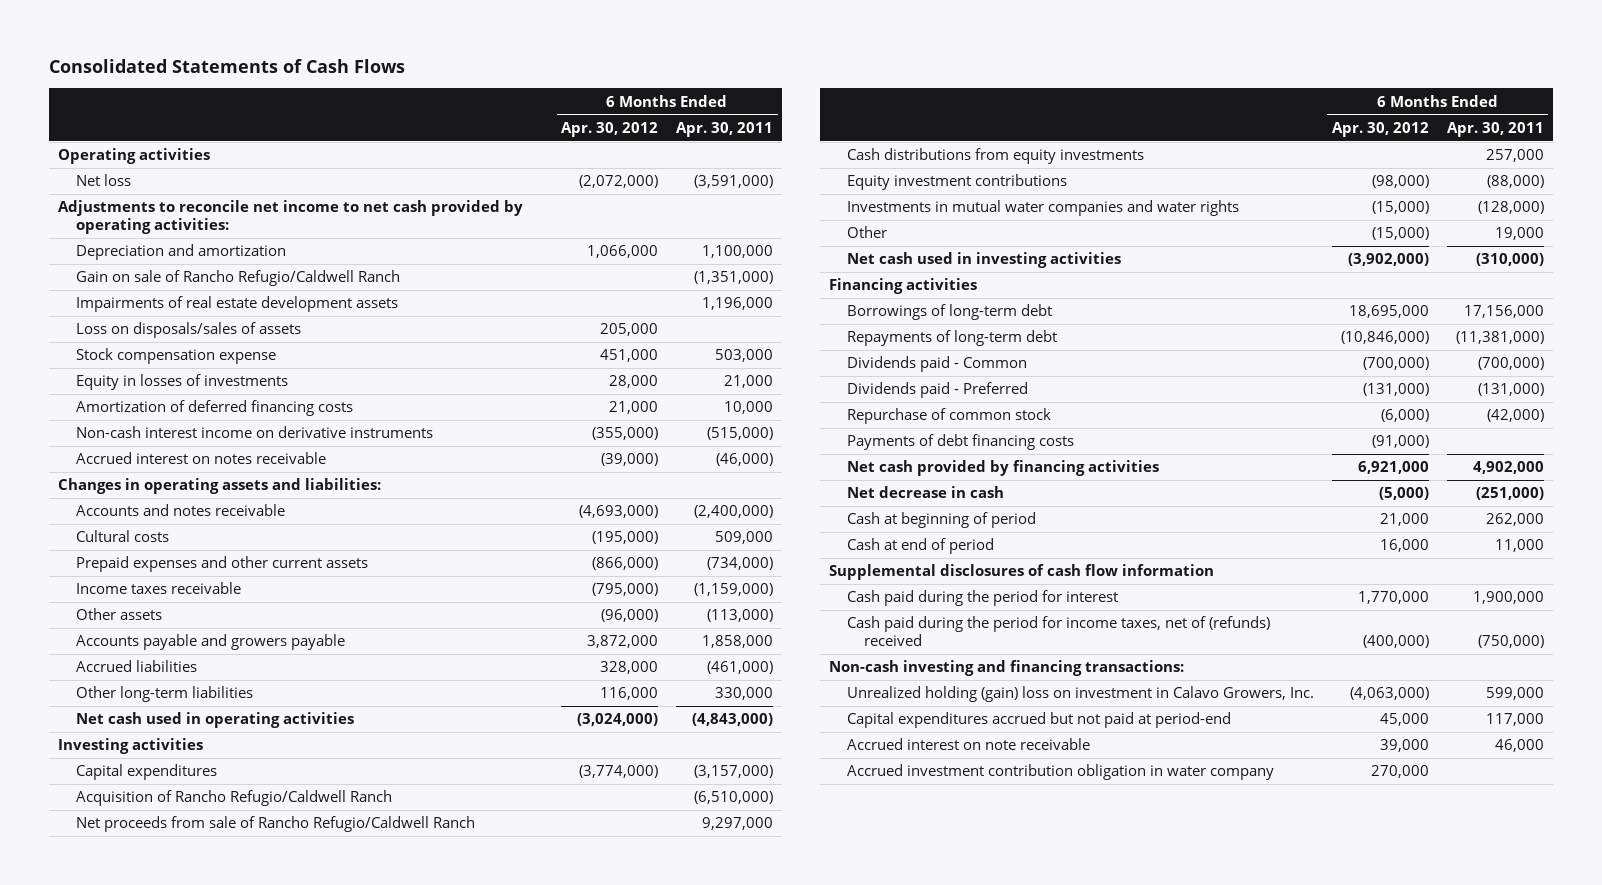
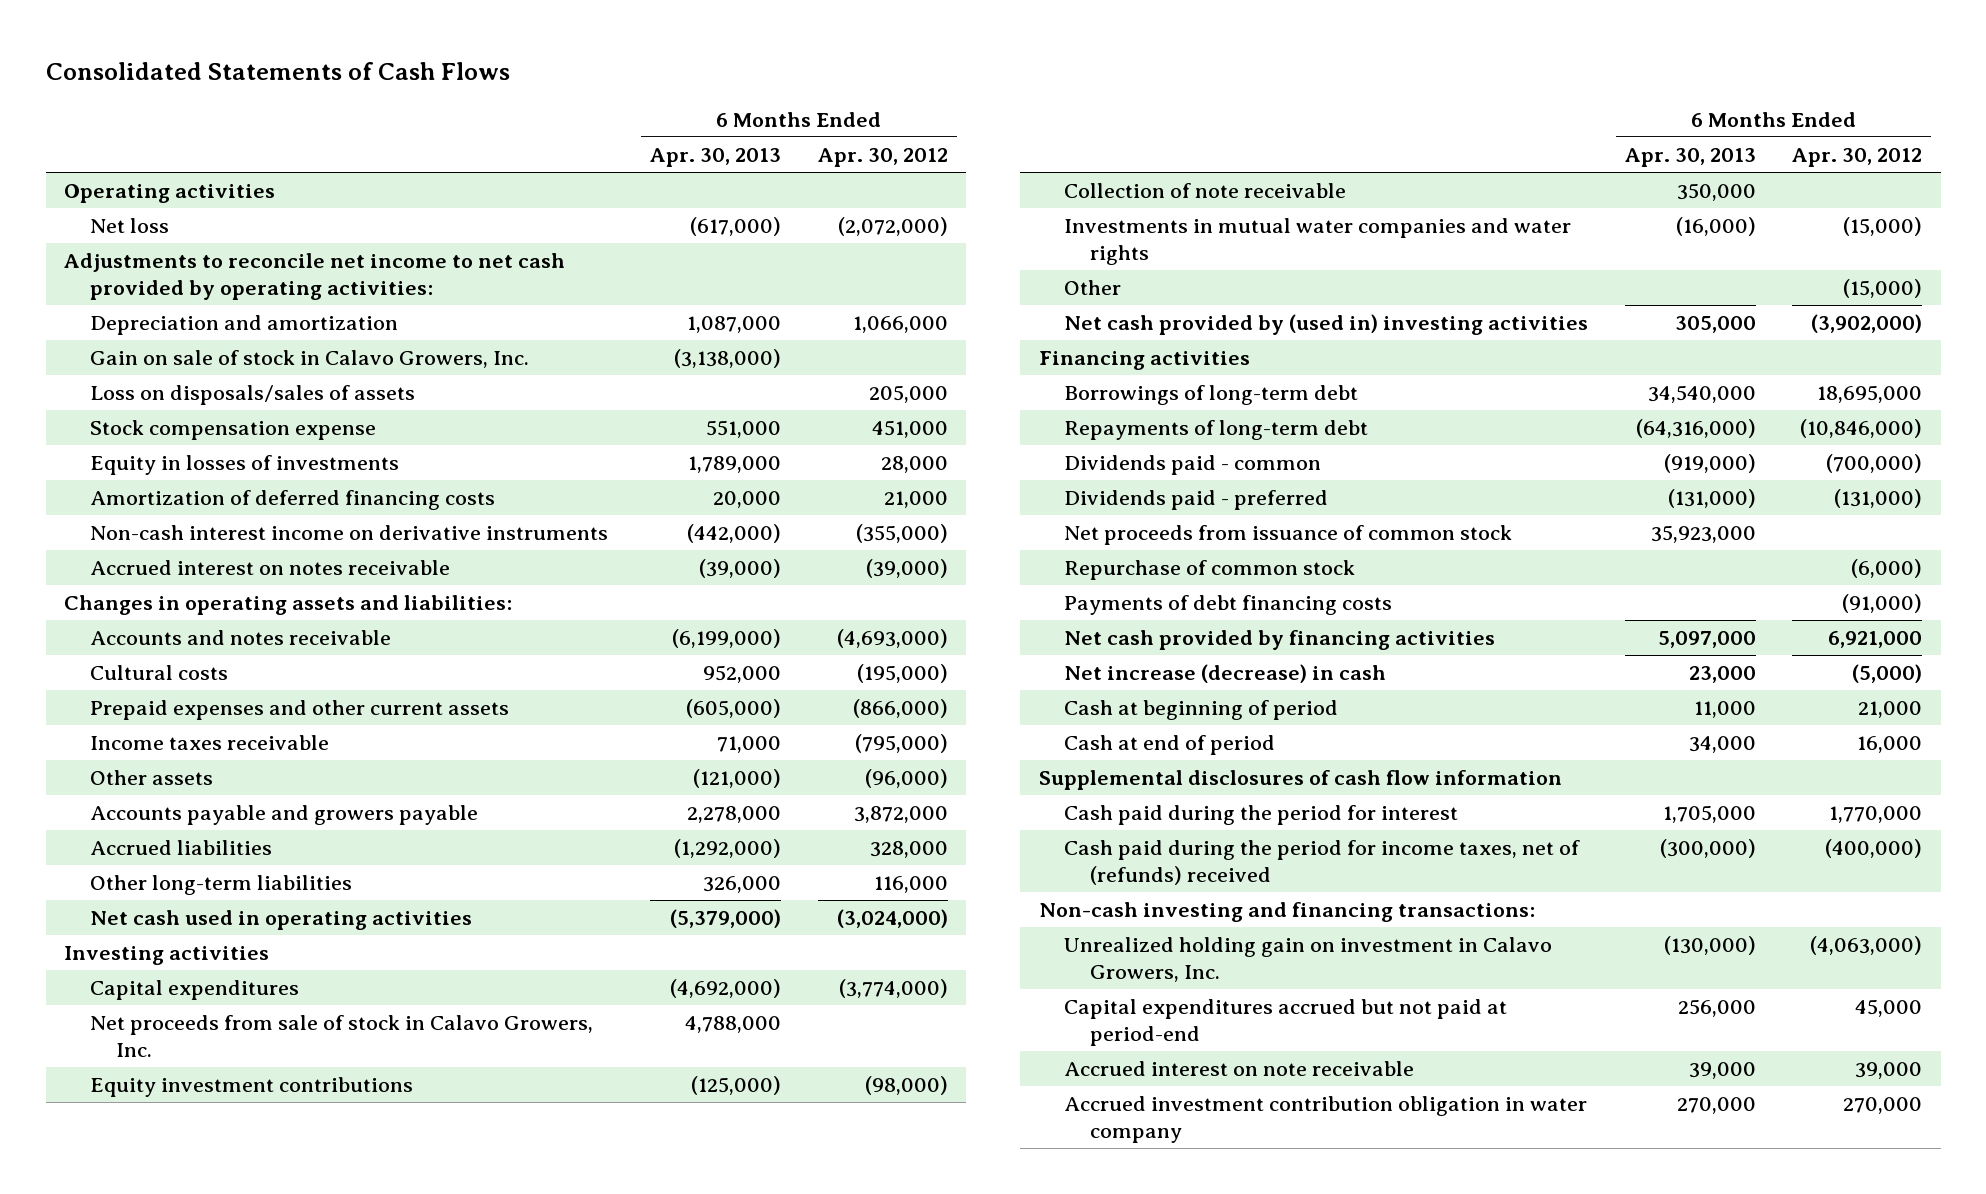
[676,121,774,137] Apr. 30, 2011 -> none
none -> [650,148,782,168] Apr. 30, 2013
[76,270,401,287] Gain on sale of Rancho Refugio/Caldwell Ranch -> none
[76,296,399,313] Impairments of real estate development assets -> none
none -> [89,350,529,369] Gain on sale of stock in Calavo Growers, Inc.
[76,790,393,807] Acquisition of Rancho Refugio/Caldwell Ranch -> none
[76,816,476,833] Net proceeds from sale of Rancho Refugio/Caldwell Ranch -> none
[846,148,1144,165] Cash distributions from equity investments -> none
none -> [89,1015,593,1057] Net proceeds from sale of stock in Calavo Growers, Inc.
none -> [1064,183,1347,199] Collection of note receivable
[846,252,1121,269] Net cash used in investing activities -> [1064,314,1589,336] Net cash provided by (used in) investing activities
[846,356,1027,373] Dividends paid - Common -> [1064,455,1322,476] Dividends paid - common
[846,382,1028,399] Dividends paid - Preferred -> [1064,490,1329,511] Dividends paid - preferred
none -> [1064,525,1513,546] Net proceeds from issuance of common stock
[846,486,1004,499] Net decrease in cash -> [1064,664,1387,684] Net increase (decrease) in cash
[846,686,1314,703] Unrealized holding (gain) loss on investment in Calavo Growers, Inc. -> [1064,937,1553,982] Unrealized holding gain on investment in Calavo Growers, Inc.

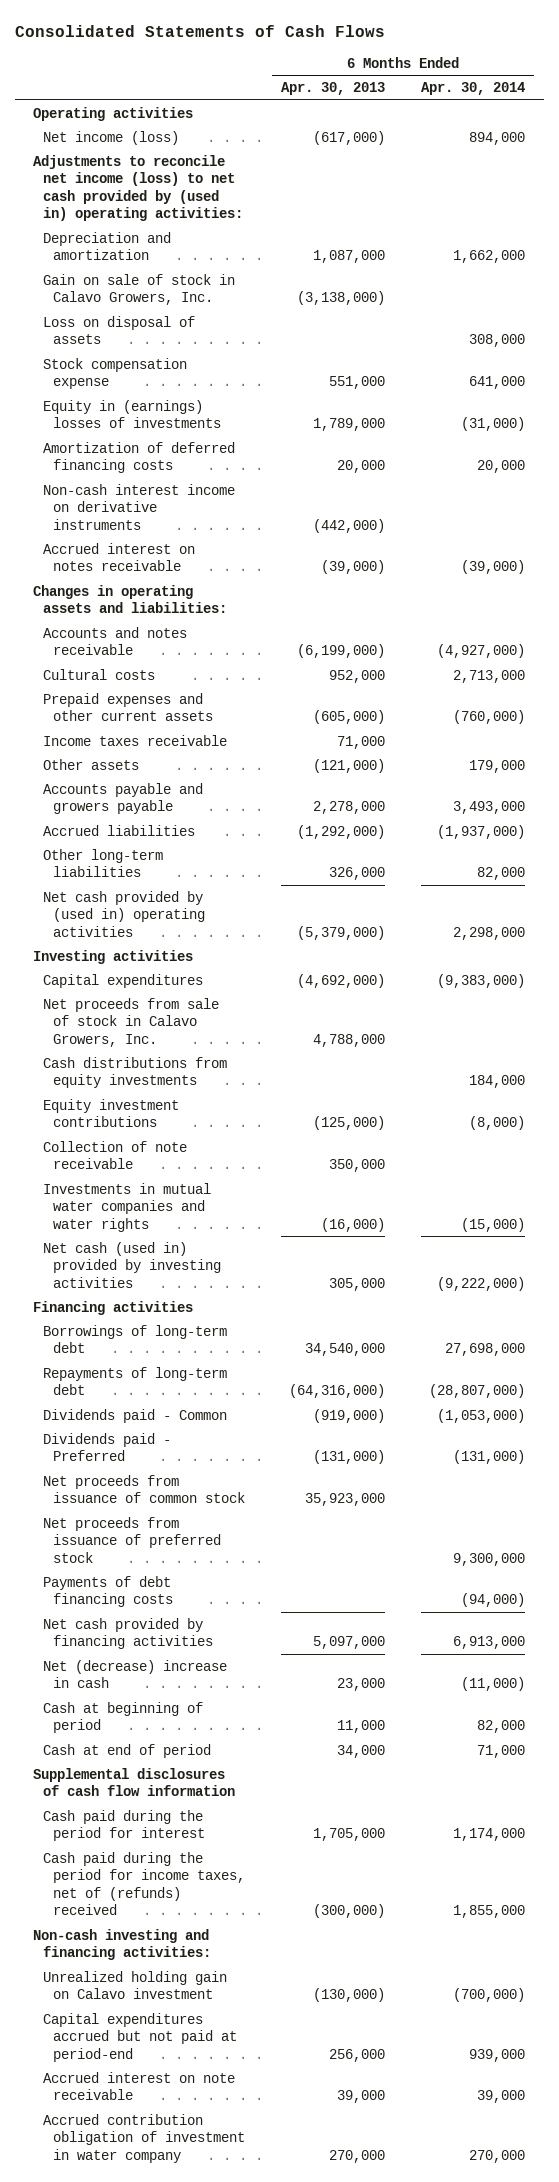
[817,148,948,168] Apr. 30, 2012 -> none
none -> [421,82,526,96] Apr. 30, 2014
[89,218,169,234] Net loss -> [43,130,180,145] Net income (loss)
[64,253,566,300] Adjustments to reconcile net income to net cash provided by operating activities: -> [33,154,244,222] Adjustments to reconcile net income (loss) to net cash provided by (used in) operating activities:
[89,385,415,406] Loss on disposals/sales of assets -> [43,315,196,345] Loss on disposal of assets
[89,455,399,476] Equity in losses of investments -> [43,399,222,429] Equity in (earnings) losses of investments
[89,910,472,931] Net cash used in operating activities -> [43,890,206,937] Net cash provided by (used in) operating activities
none -> [43,1056,228,1089] Cash distributions from equity investments
[1064,280,1122,296] Other -> none
[1064,314,1589,336] Net cash provided by (used in) investing activities -> [43,1241,222,1288] Net cash (used in) provided by investing activities
[1064,455,1322,476] Dividends paid - common -> [43,1408,228,1423] Dividends paid - Common
[1064,490,1329,511] Dividends paid - preferred -> [43,1432,172,1462] Dividends paid - Preferred
[1064,560,1356,581] Repurchase of common stock -> none
none -> [43,1516,222,1563] Net proceeds from issuance of preferred stock
[1064,664,1387,684] Net increase (decrease) in cash -> [43,1659,228,1689] Net (decrease) increase in cash
[1038,902,1535,923] Non-cash investing and financing transactions: -> [33,1928,212,1961] Non-cash investing and financing activities:
[1064,937,1553,982] Unrealized holding gain on investment in Calavo Growers, Inc. -> [43,1970,228,2000] Unrealized holding gain on Calavo investment
[1064,1096,1588,1143] Accrued investment contribution obligation in water company -> [43,2113,246,2163] Accrued contribution obligation of investment in water company

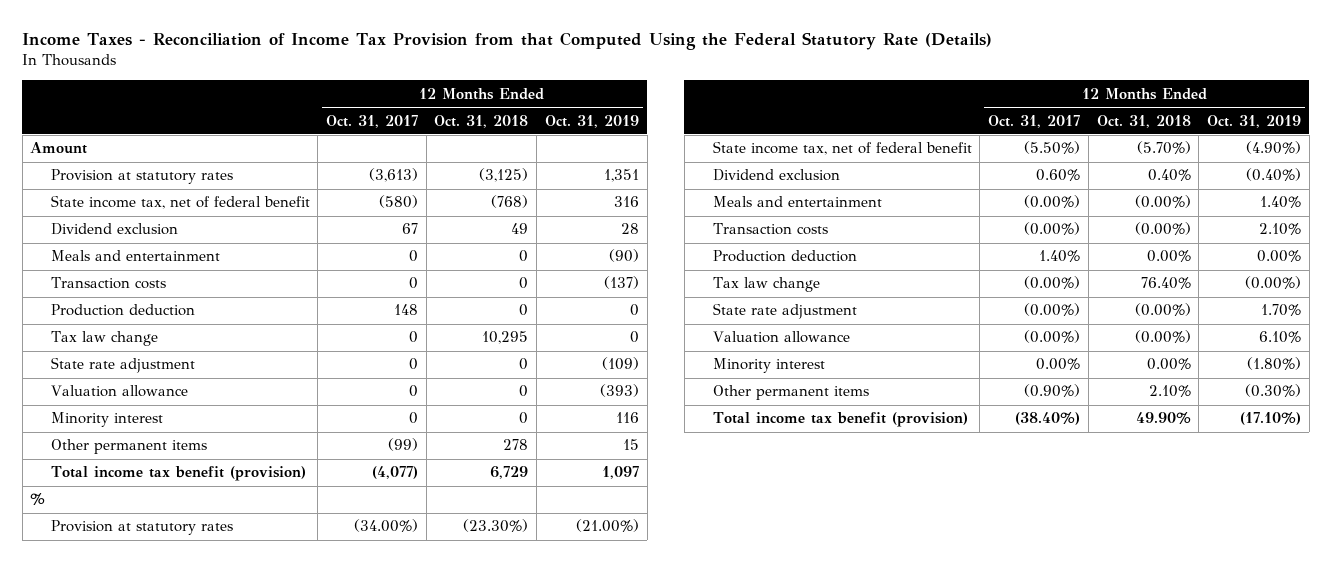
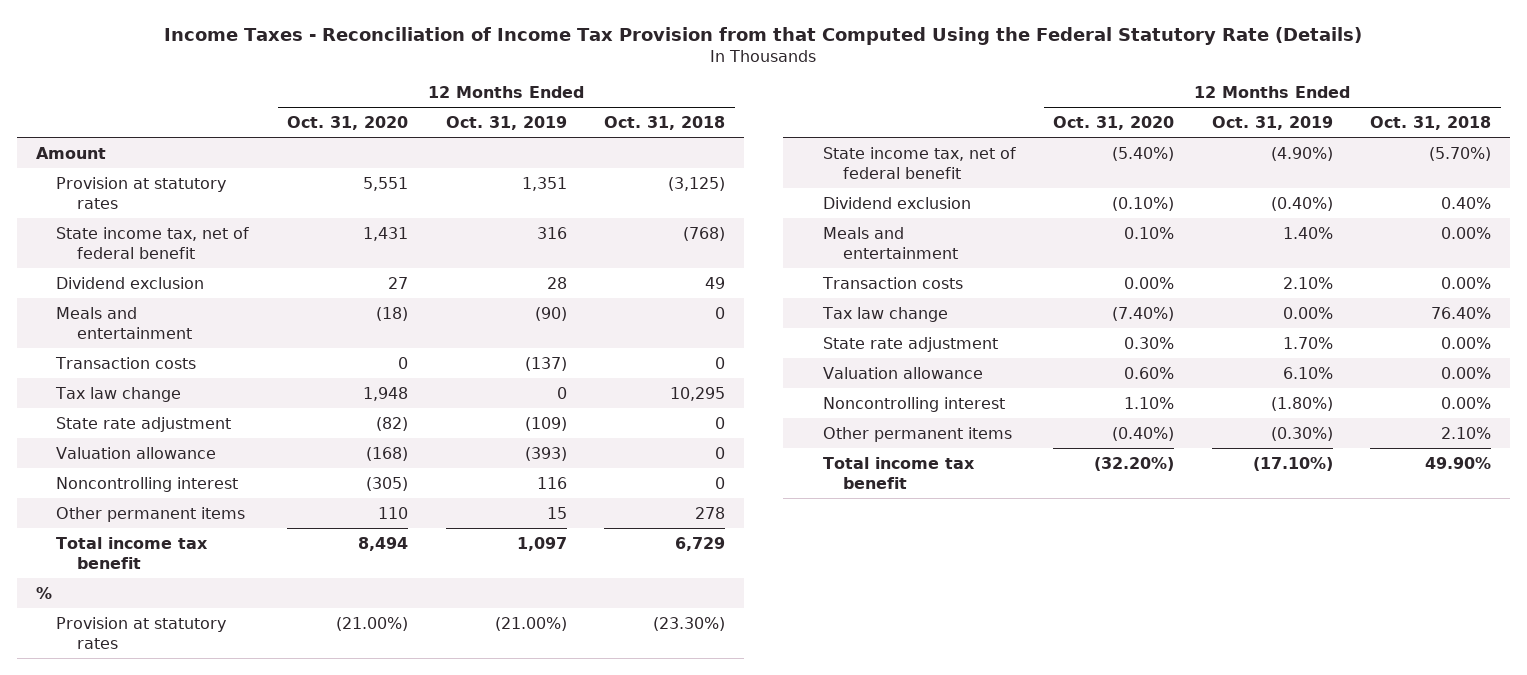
[325,114,418,128] Oct. 31, 2017 -> none
none -> [286,116,408,131] Oct. 31, 2020
[50,304,195,317] Production deduction -> none
[50,412,163,428] Minority interest -> [56,476,239,492] Noncontrolling interest
[50,466,306,482] Total income tax benefit (provision) -> [56,536,209,569] Total income tax benefit
[712,250,857,263] Production deduction -> none
[1134,195,1191,209] (0.00%) -> [1441,226,1492,239] 0.00%
[1134,222,1191,236] (0.00%) -> [1441,276,1492,289] 0.00%
[1245,276,1302,290] (0.00%) -> [1282,306,1333,319] 0.00%
[1134,303,1191,317] (0.00%) -> [1441,336,1492,349] 0.00%
[1134,330,1191,344] (0.00%) -> [1441,366,1492,379] 0.00%
[712,358,825,374] Minority interest -> [822,396,1005,412] Noncontrolling interest
[712,412,968,428] Total income tax benefit (provision) -> [822,456,975,489] Total income tax benefit

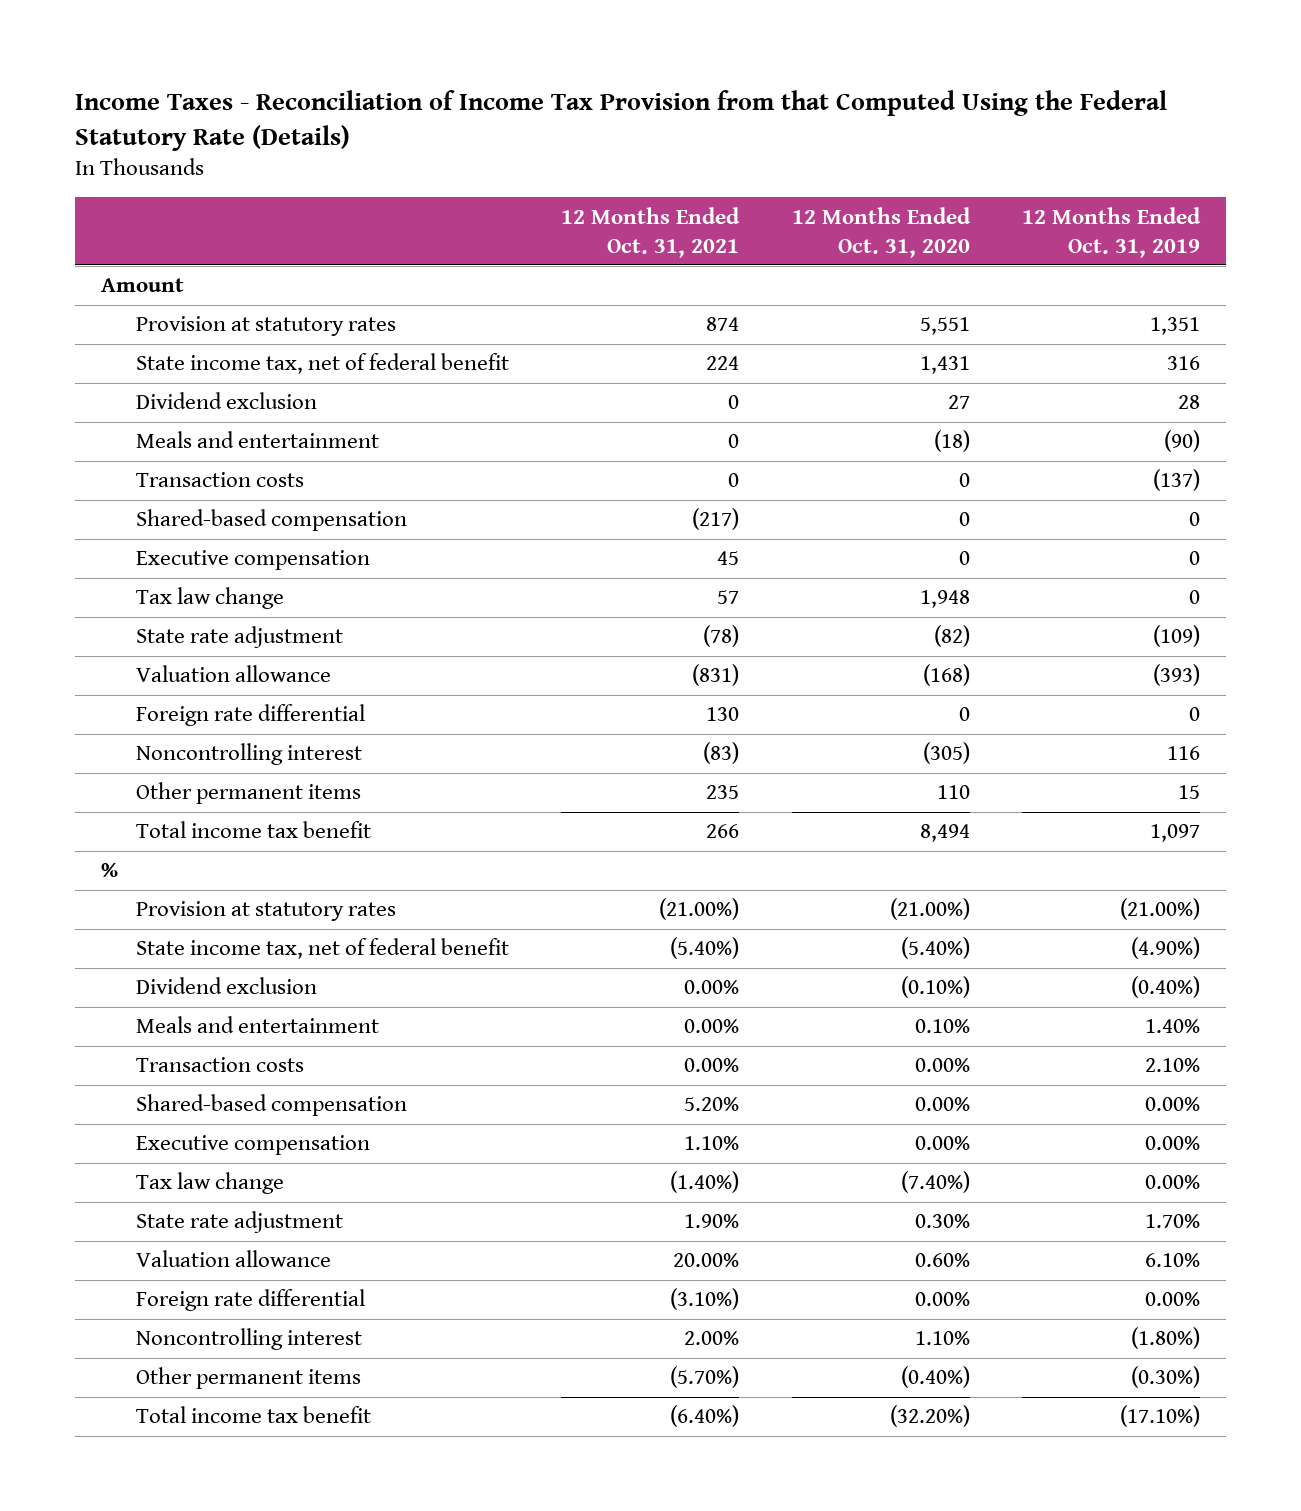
[604,116,726,131] Oct. 31, 2018 -> none
none -> [561,206,741,258] 12 Months Ended Oct. 31, 2021
none -> [136,509,408,532] Shared-based compensation
none -> [136,550,371,571] Executive compensation
none -> [136,704,366,727] Foreign rate differential
none -> [136,1094,408,1117] Shared-based compensation
none -> [136,1135,371,1156] Executive compensation
none -> [136,1289,366,1312] Foreign rate differential

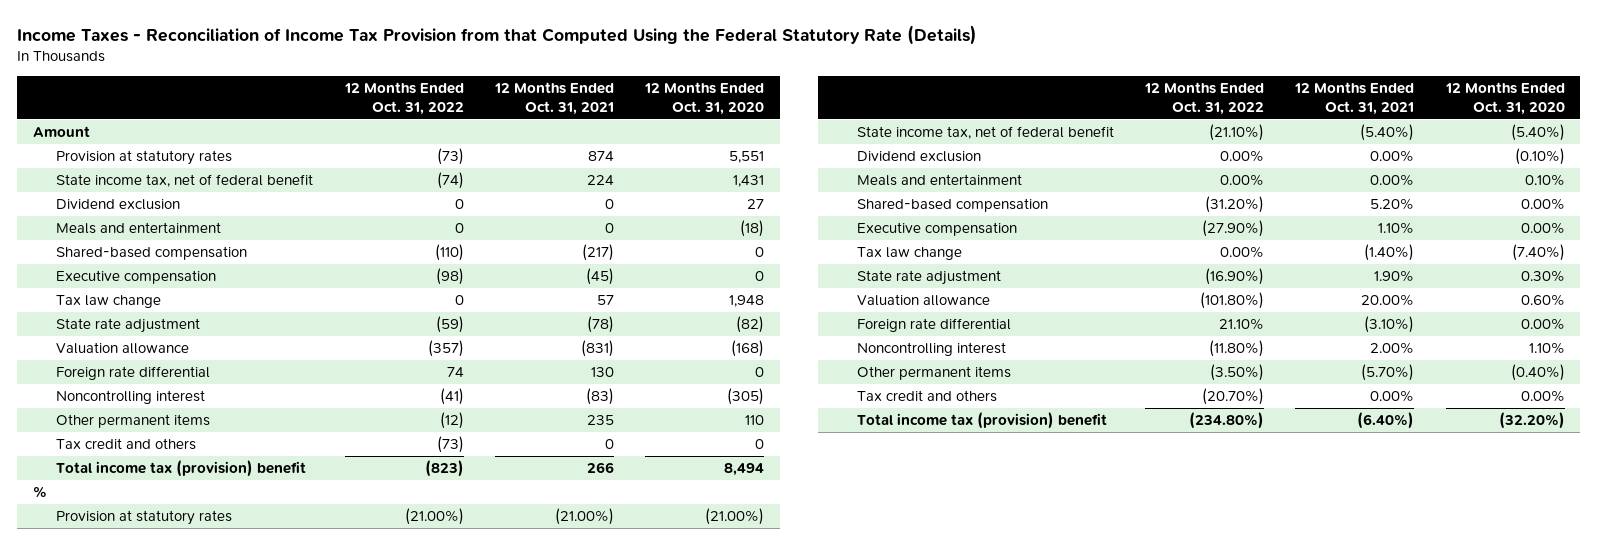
[1022,206,1202,258] 12 Months Ended Oct. 31, 2019 -> none
none -> [343,81,464,115] 12 Months Ended Oct. 31, 2022
[136,472,305,488] Transaction costs -> none
[717,551,740,566] 45 -> [585,268,614,286] (45)
none -> [56,438,197,451] Tax credit and others
[136,821,372,839] Total income tax benefit -> [56,460,307,478] Total income tax (provision) benefit
[136,1057,305,1073] Transaction costs -> none
none -> [856,390,997,403] Tax credit and others
[136,1406,372,1424] Total income tax benefit -> [856,412,1107,430] Total income tax (provision) benefit

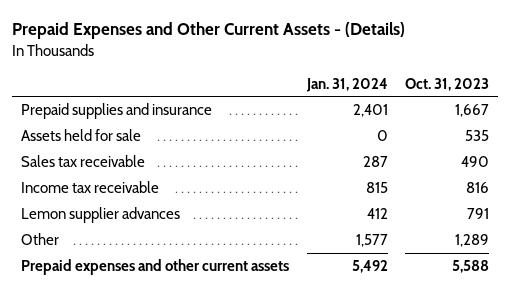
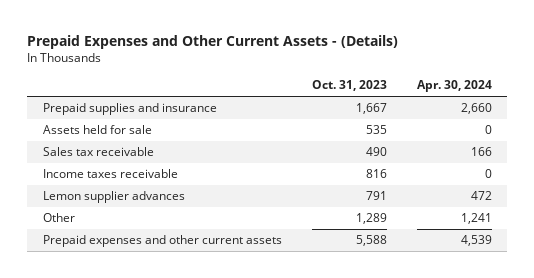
[305,77,388,92] Jan. 31, 2024 -> none
none -> [416,80,492,93] Apr. 30, 2024
[21,181,160,194] Income tax receivable -> [42,169,178,179] Income taxes receivable

